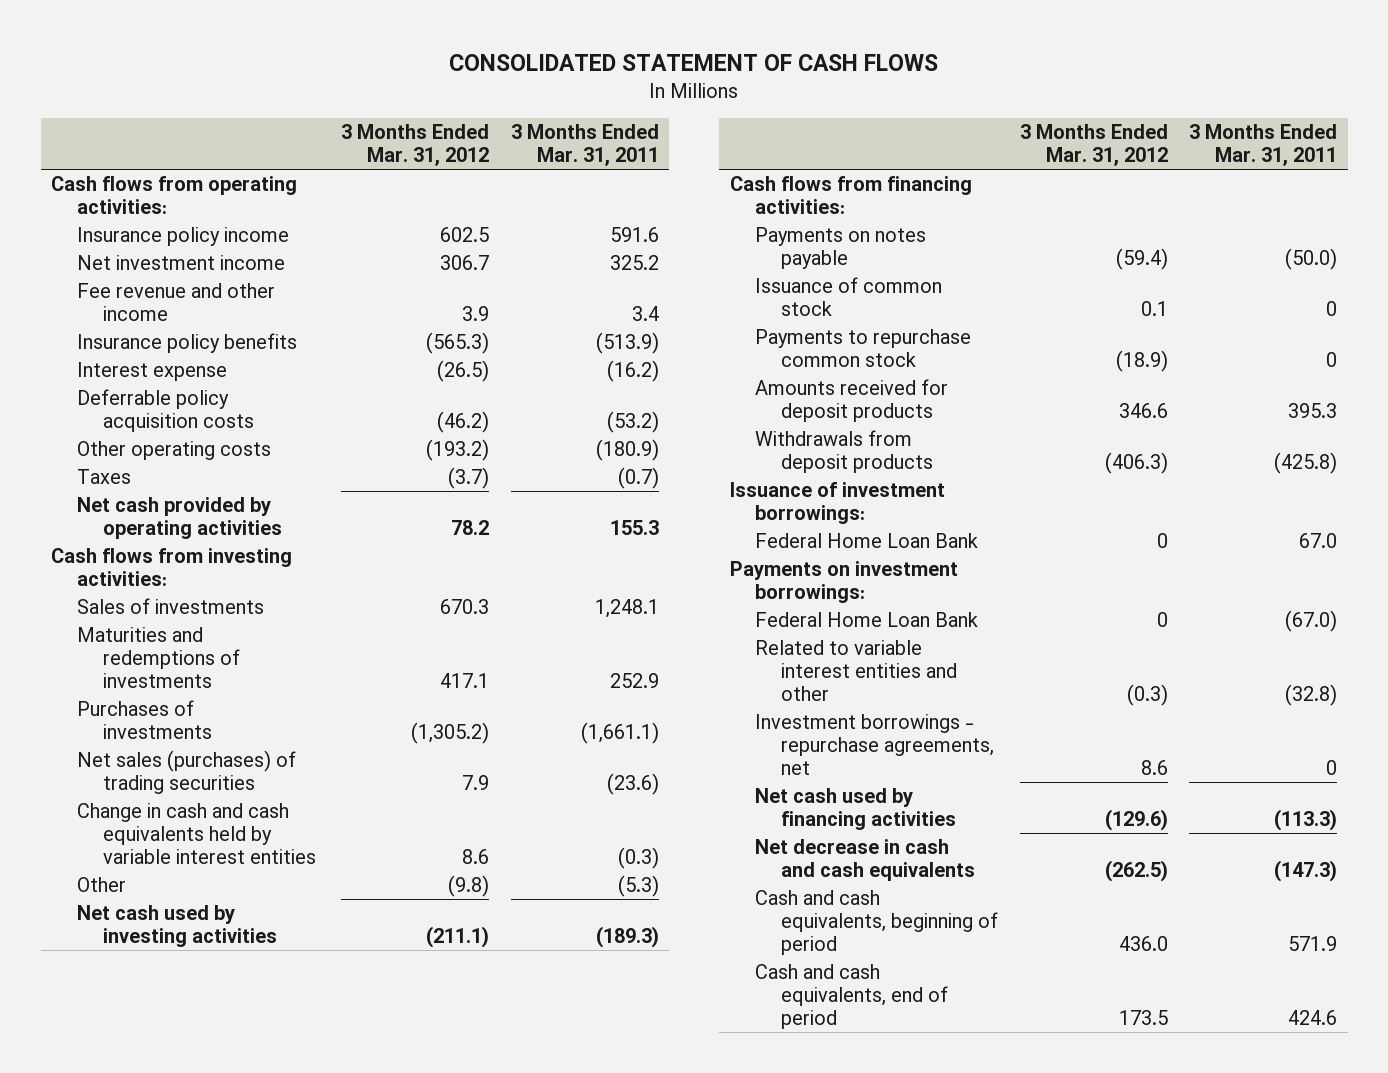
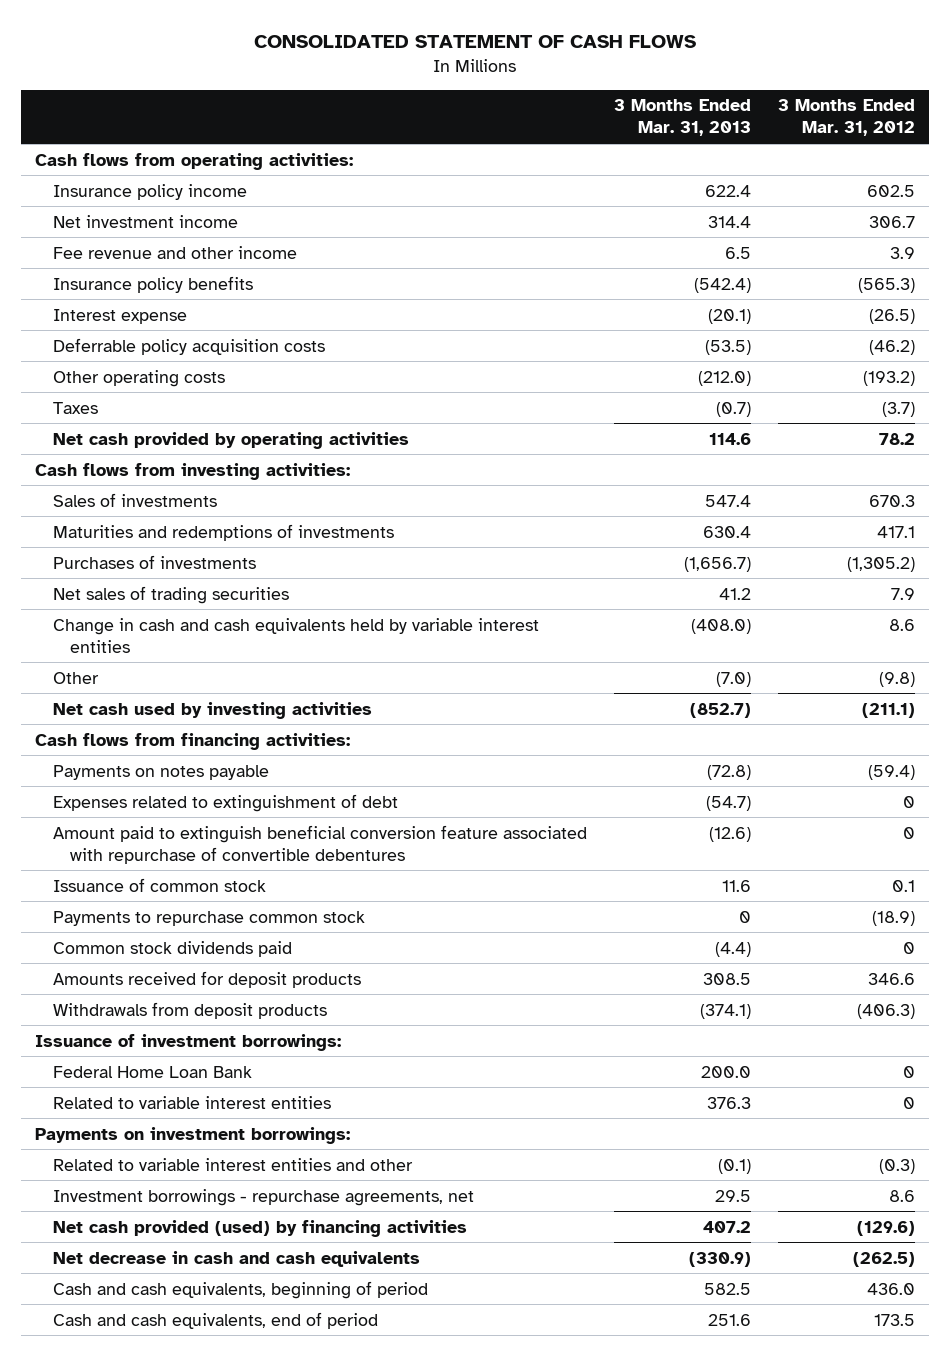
[510,124,659,167] 3 Months Ended Mar. 31, 2011 -> none
none -> [613,99,751,137] 3 Months Ended Mar. 31, 2013
[77,750,297,795] Net sales (purchases) of trading securities -> [52,585,289,604] Net sales of trading securities
none -> [52,793,398,812] Expenses related to extinguishment of debt
none -> [52,824,587,864] Amount paid to extinguish beneficial conversion feature associated with repurchase of convertible debentures
none -> [52,940,292,957] Common stock dividends paid
none -> [52,1095,331,1109] Related to variable interest entities
[755,612,979,628] Federal Home Loan Bank -> none
[755,788,957,831] Net cash used by financing activities -> [52,1219,467,1237] Net cash provided (used) by financing activities

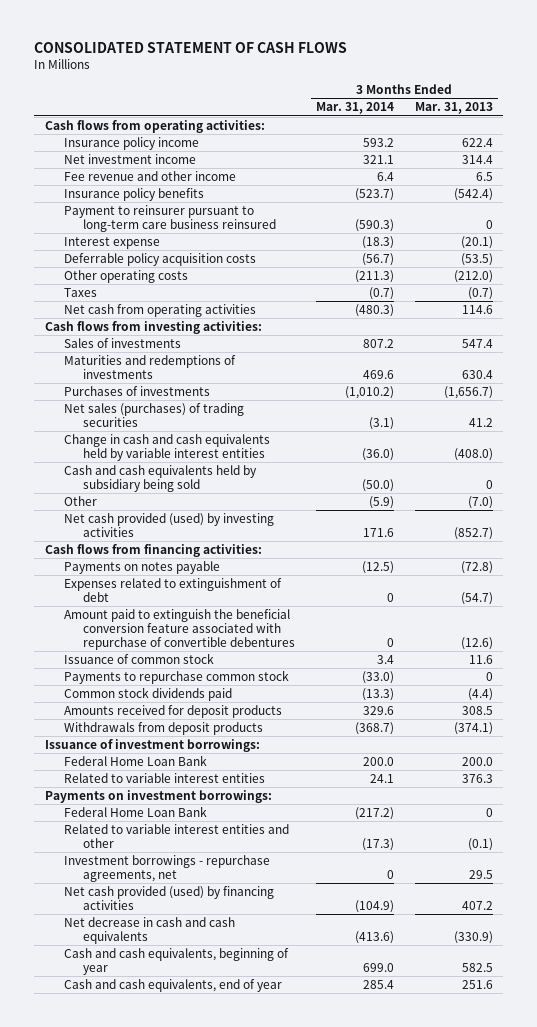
[778,99,916,137] 3 Months Ended Mar. 31, 2012 -> none
none -> [315,102,394,115] Mar. 31, 2014
none -> [63,204,276,232] Payment to reinsurer pursuant to long-term care business reinsured
[52,431,409,449] Net cash provided by operating activities -> [63,303,256,317] Net cash from operating activities
[52,585,289,604] Net sales of trading securities -> [63,402,244,427] Net sales (purchases) of trading securities
none -> [63,464,257,492] Cash and cash equivalents held by subsidiary being sold
[52,701,372,719] Net cash used by investing activities -> [63,512,274,537] Net cash provided (used) by investing activities
[52,824,587,864] Amount paid to extinguish beneficial conversion feature associated with repurchase of convertible debentures -> [63,608,295,650] Amount paid to extinguish the beneficial conversion feature associated with repurchase of convertible debentures
none -> [63,805,207,817] Federal Home Loan Bank
[52,1280,428,1299] Cash and cash equivalents, beginning of period -> [63,947,289,975] Cash and cash equivalents, beginning of year
[52,1311,378,1329] Cash and cash equivalents, end of period -> [63,978,282,992] Cash and cash equivalents, end of year

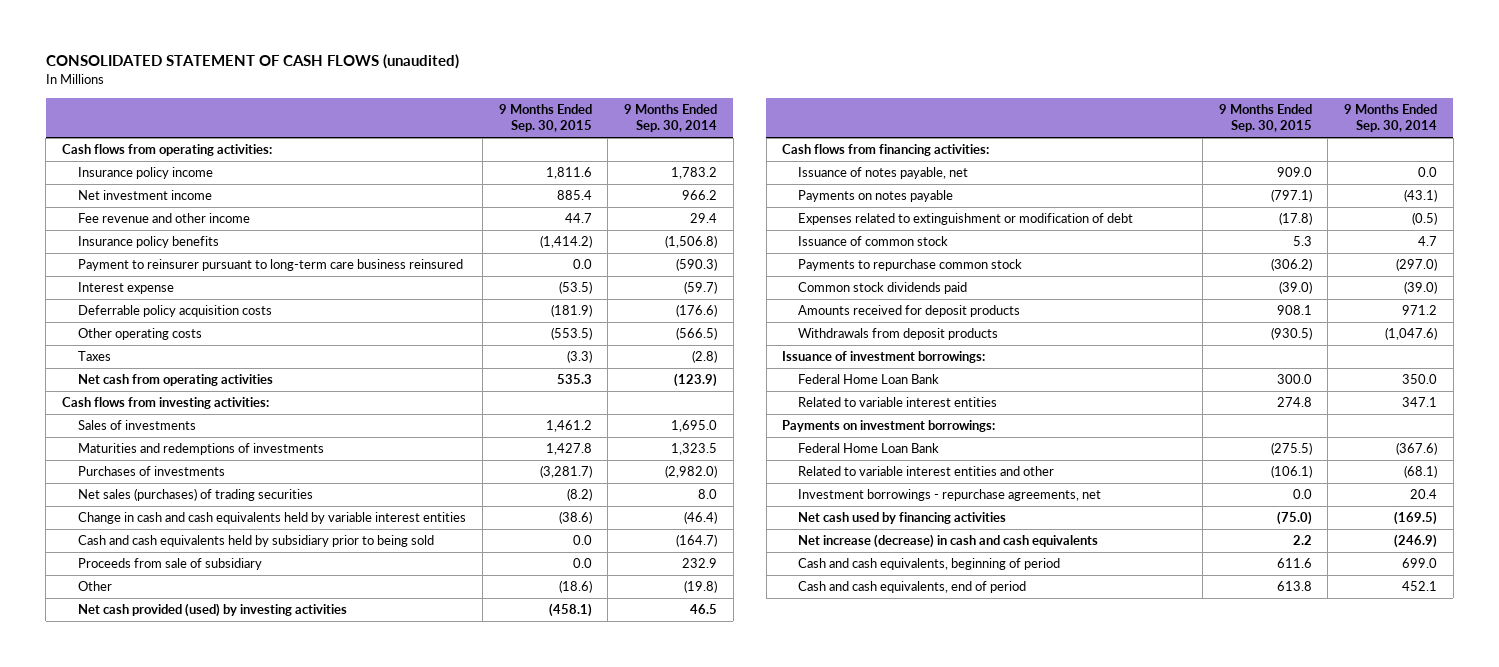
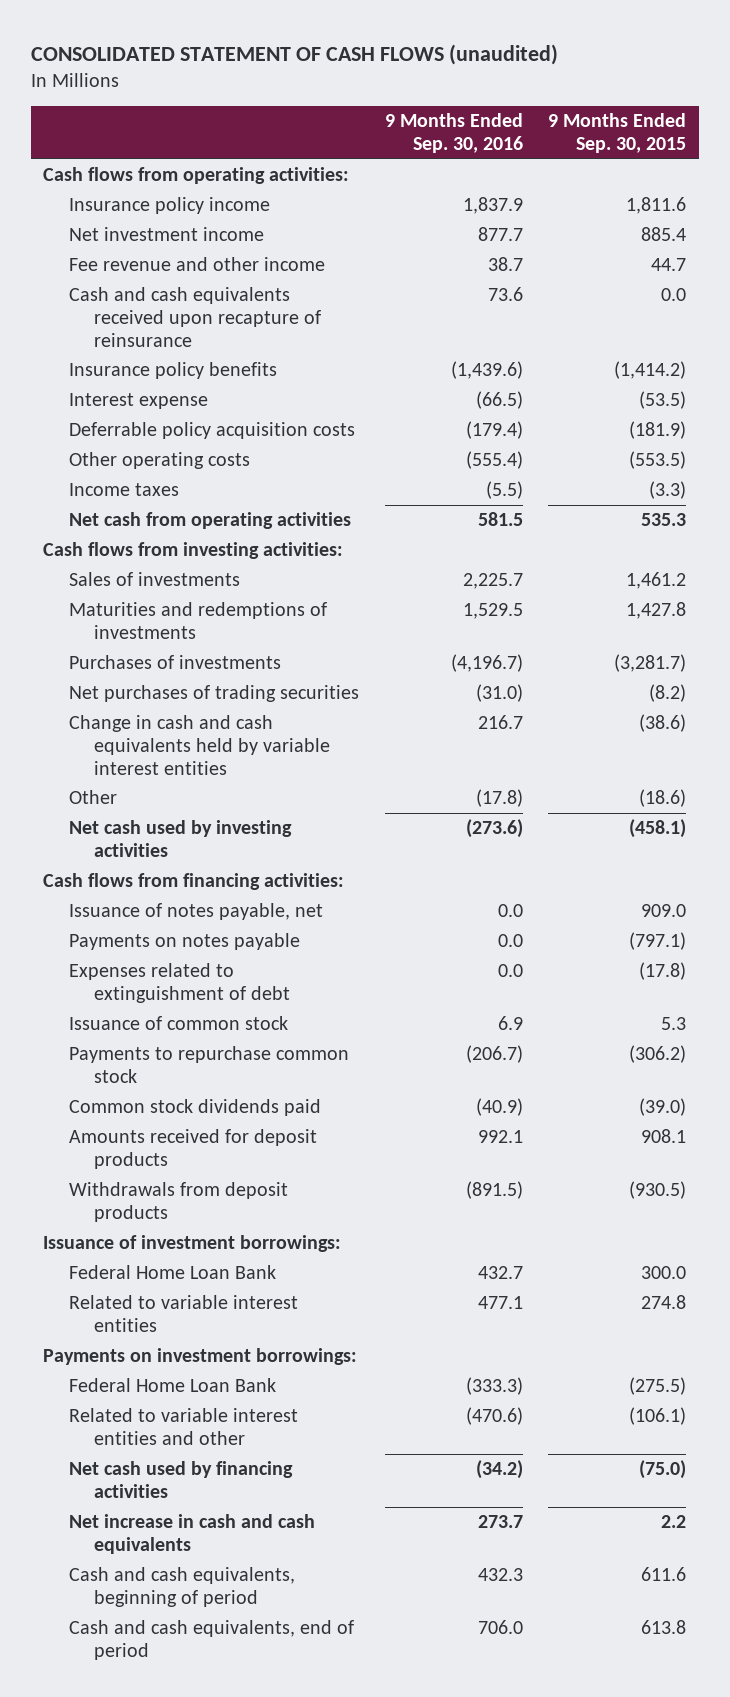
[623,103,717,133] 9 Months Ended Sep. 30, 2014 -> none
none -> [384,113,523,153] 9 Months Ended Sep. 30, 2016
none -> [68,287,322,347] Cash and cash equivalents received upon recapture of reinsurance
[78,259,464,272] Payment to reinsurer pursuant to long-term care business reinsured -> none
[78,351,112,362] Taxes -> [68,483,179,497] Income taxes
[78,488,314,502] Net sales (purchases) of trading securities -> [68,685,359,703] Net purchases of trading securities
[78,535,435,548] Cash and cash equivalents held by subsidiary prior to being sold -> none
[78,558,263,571] Proceeds from sale of subsidiary -> none
[78,603,348,618] Net cash provided (used) by investing activities -> [68,820,292,857] Net cash used by investing activities
[798,213,1134,226] Expenses related to extinguishment or modification of debt -> [68,963,291,1003] Expenses related to extinguishment of debt
[798,489,1102,502] Investment borrowings - repurchase agreements, net -> none
[798,534,1099,549] Net increase (decrease) in cash and cash equivalents -> [68,1514,315,1554] Net increase in cash and cash equivalents

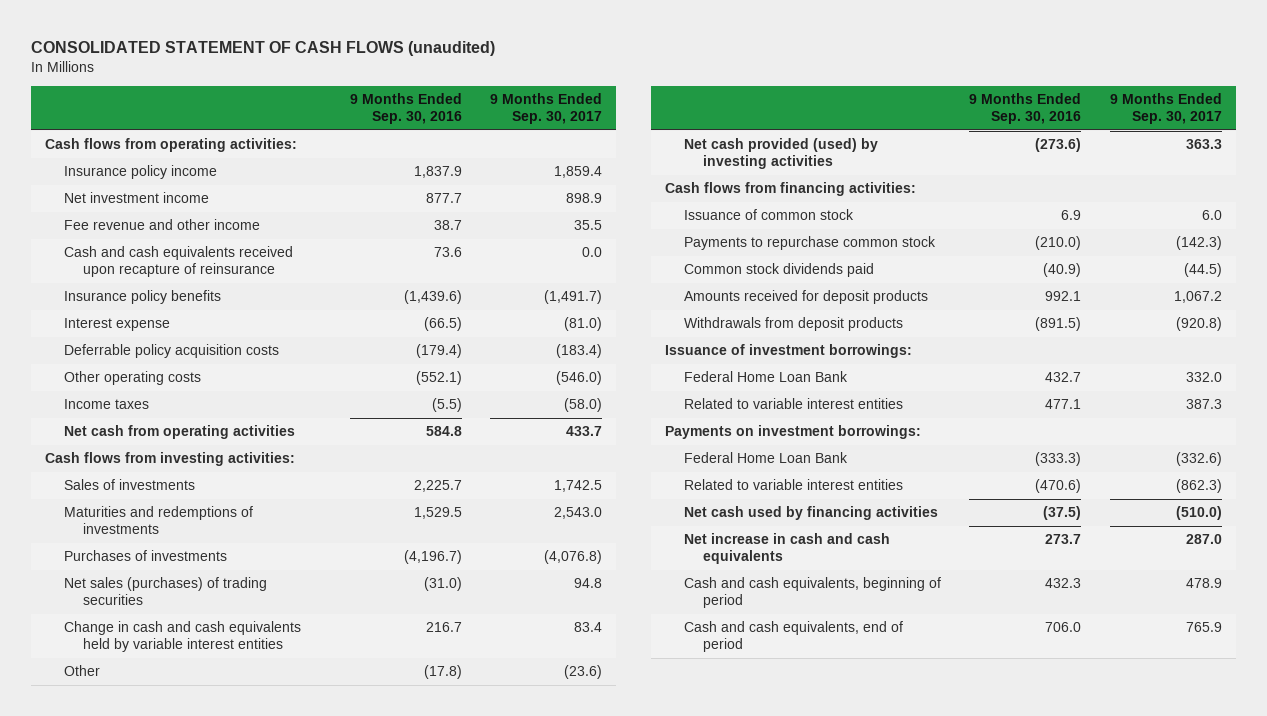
[548,113,687,153] 9 Months Ended Sep. 30, 2015 -> none
none -> [489,93,602,124] 9 Months Ended Sep. 30, 2017
[465,451,523,470] (555.4) -> [415,371,462,386] (552.1)
[477,512,523,527] 581.5 -> [425,426,462,437] 584.8
[68,685,359,703] Net purchases of trading securities -> [64,577,268,606] Net sales (purchases) of trading securities
[68,820,292,857] Net cash used by investing activities -> [684,138,879,170] Net cash provided (used) by investing activities
[68,903,323,921] Issuance of notes payable, net -> none
[68,933,300,951] Payments on notes payable -> none
[68,963,291,1003] Expenses related to extinguishment of debt -> none
[465,1045,523,1064] (206.7) -> [1035,236,1082,251] (210.0)
[68,1408,298,1445] Related to variable interest entities and other -> [684,479,904,491] Related to variable interest entities
[475,1460,523,1480] (34.2) -> [1043,506,1082,521] (37.5)

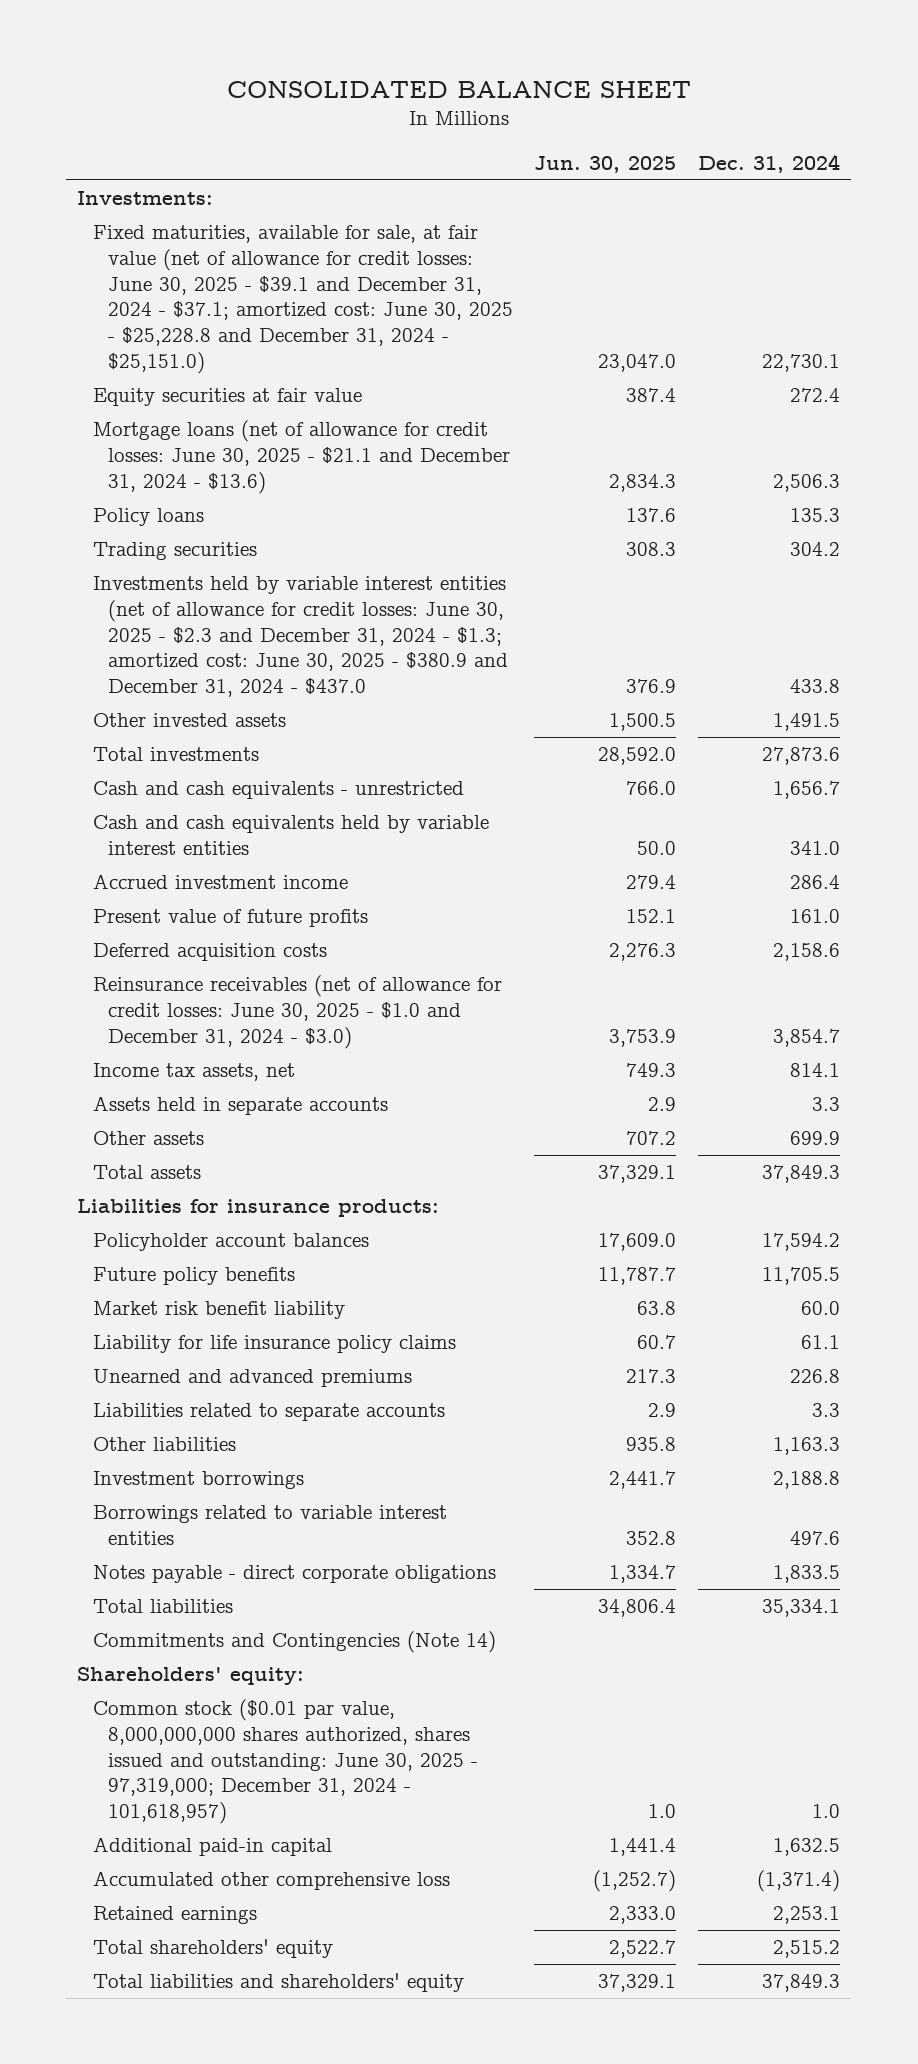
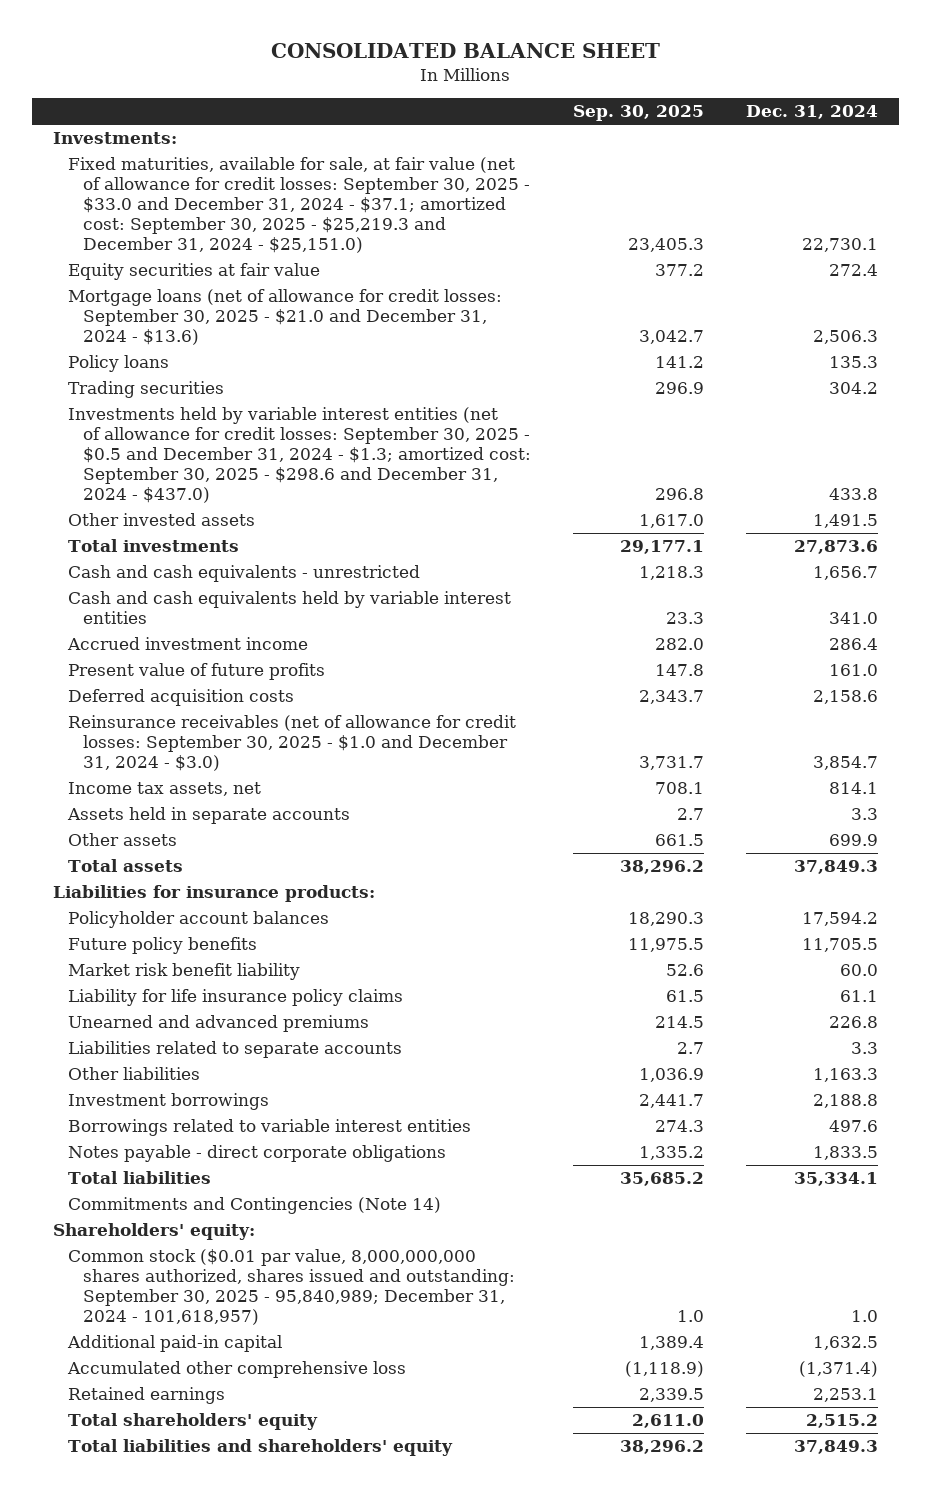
[534,155,677,173] Jun. 30, 2025 -> none
none -> [573,105,705,122] Sep. 30, 2025
[92,225,513,374] Fixed maturities, available for sale, at fair value (net of allowance for credit losses: June 30, 2025 - $39.1 and December 31, 2024 - $37.1; amortized cost: June 30, 2025 - $25,228.8 and December 31, 2024 - $25,151.0) -> [67,157,531,254] Fixed maturities, available for sale, at fair value (net of allowance for credit losses: September 30, 2025 - $33.0 and December 31, 2024 - $37.1; amortized cost: September 30, 2025 - $25,219.3 and December 31, 2024 - $25,151.0)
[92,420,510,494] Mortgage loans (net of allowance for credit losses: June 30, 2025 - $21.1 and December 31, 2024 - $13.6) -> [67,289,502,346] Mortgage loans (net of allowance for credit losses: September 30, 2025 - $21.0 and December 31, 2024 - $13.6)
[92,576,508,698] Investments held by variable interest entities (net of allowance for credit losses: June 30, 2025 - $2.3 and December 31, 2024 - $1.3; amortized cost: June 30, 2025 - $380.9 and December 31, 2024 - $437.0 -> [67,407,532,504] Investments held by variable interest entities (net of allowance for credit losses: September 30, 2025 - $0.5 and December 31, 2024 - $1.3; amortized cost: September 30, 2025 - $298.6 and December 31, 2024 - $437.0)
[92,975,502,1049] Reinsurance receivables (net of allowance for credit losses: June 30, 2025 - $1.0 and December 31, 2024 - $3.0) -> [67,715,516,772] Reinsurance receivables (net of allowance for credit losses: September 30, 2025 - $1.0 and December 31, 2024 - $3.0)
[92,1699,478,1825] Common stock ($0.01 par value, 8,000,000,000 shares authorized, shares issued and outstanding: June 30, 2025 - 97,319,000; December 31, 2024 - 101,618,957) -> [67,1249,516,1326] Common stock ($0.01 par value, 8,000,000,000 shares authorized, shares issued and outstanding: September 30, 2025 - 95,840,989; December 31, 2024 - 101,618,957)

